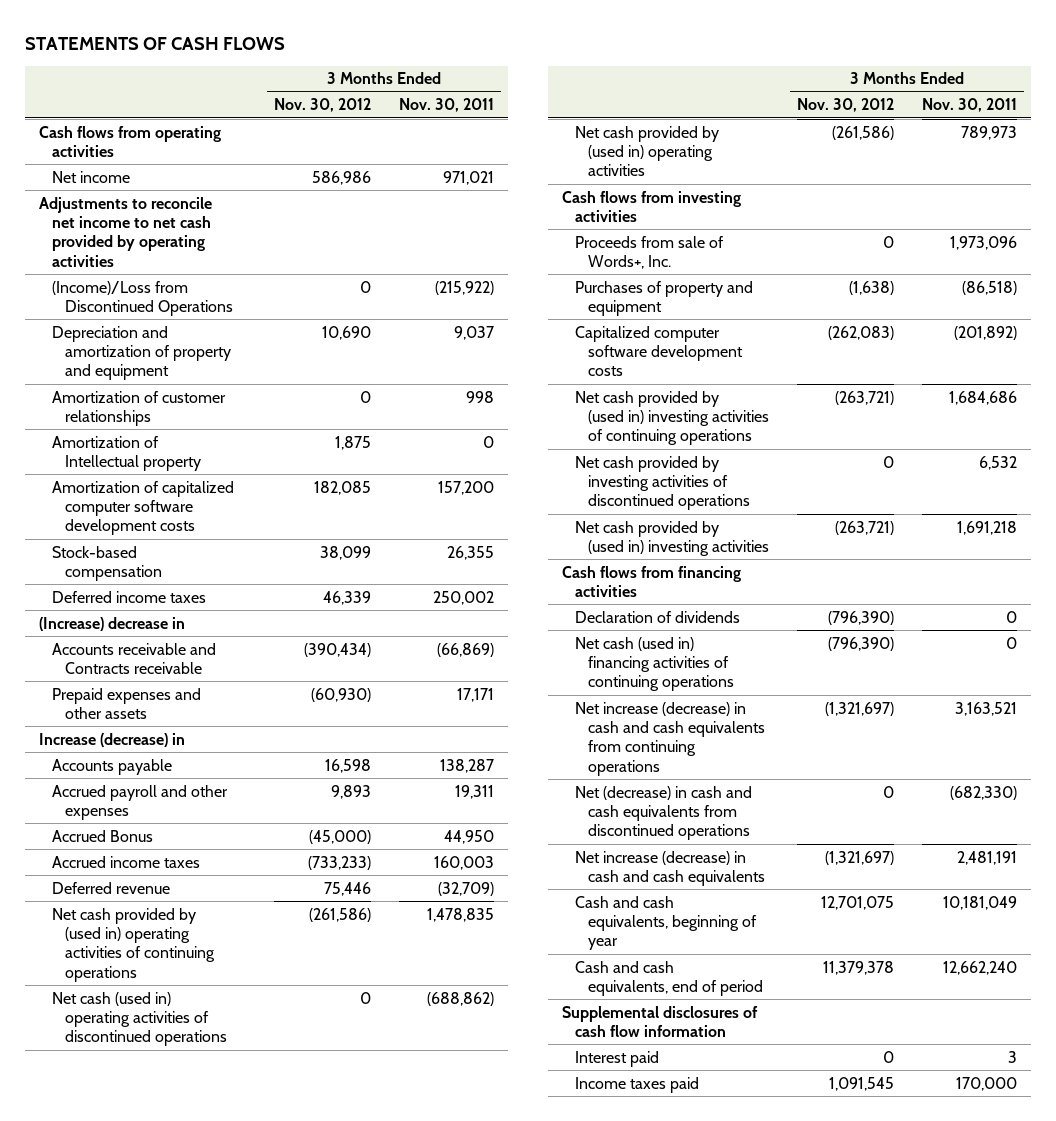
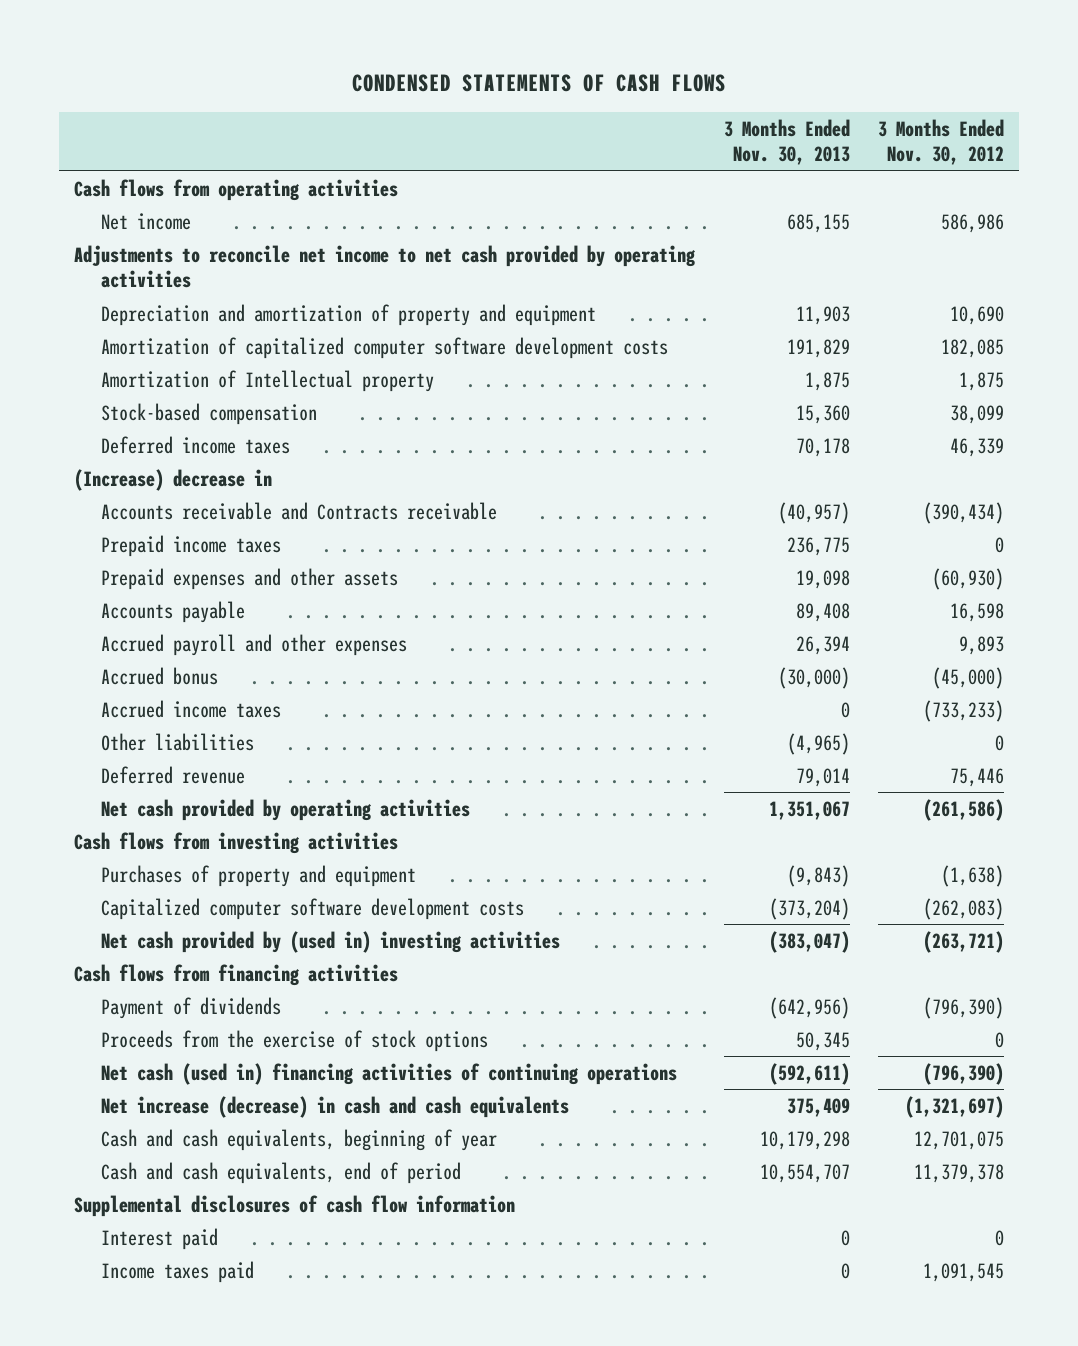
[24,36,285,50] STATEMENTS OF CASH FLOWS -> [352,74,727,93] CONDENSED STATEMENTS OF CASH FLOWS
[398,98,494,113] Nov. 30, 2011 -> none
none -> [723,118,850,166] 3 Months Ended Nov. 30, 2013
[51,280,233,316] (Income)/Loss from Discontinued Operations -> none
[51,390,226,426] Amortization of customer relationships -> none
[51,435,201,471] Amortization of Intellectual property -> [101,369,435,392] Amortization of Intellectual property
none -> [101,534,282,557] Prepaid income taxes
[38,732,185,747] Increase (decrease) in -> none
[51,829,153,842] Accrued Bonus -> [101,666,219,685] Accrued bonus
none -> [101,732,255,751] Other liabilities
[51,907,215,982] Net cash provided by (used in) operating activities of continuing operations -> none
[51,991,227,1047] Net cash (used in) operating activities of discontinued operations -> none
[574,125,719,177] Net cash provided by (used in) operating activities -> [101,798,471,821] Net cash provided by operating activities
[574,235,724,269] Proceeds from sale of Words+, Inc. -> none
[574,390,769,446] Net cash provided by (used in) investing activities of continuing operations -> none
[574,455,750,511] Net cash provided by investing activities of discontinued operations -> none
[574,610,740,623] Declaration of dividends -> [101,996,282,1019] Payment of dividends
none -> [101,1029,489,1052] Proceeds from the exercise of stock options
[574,701,765,776] Net increase (decrease) in cash and cash equivalents from continuing operations -> none
[574,785,752,841] Net (decrease) in cash and cash equivalents from discontinued operations -> none

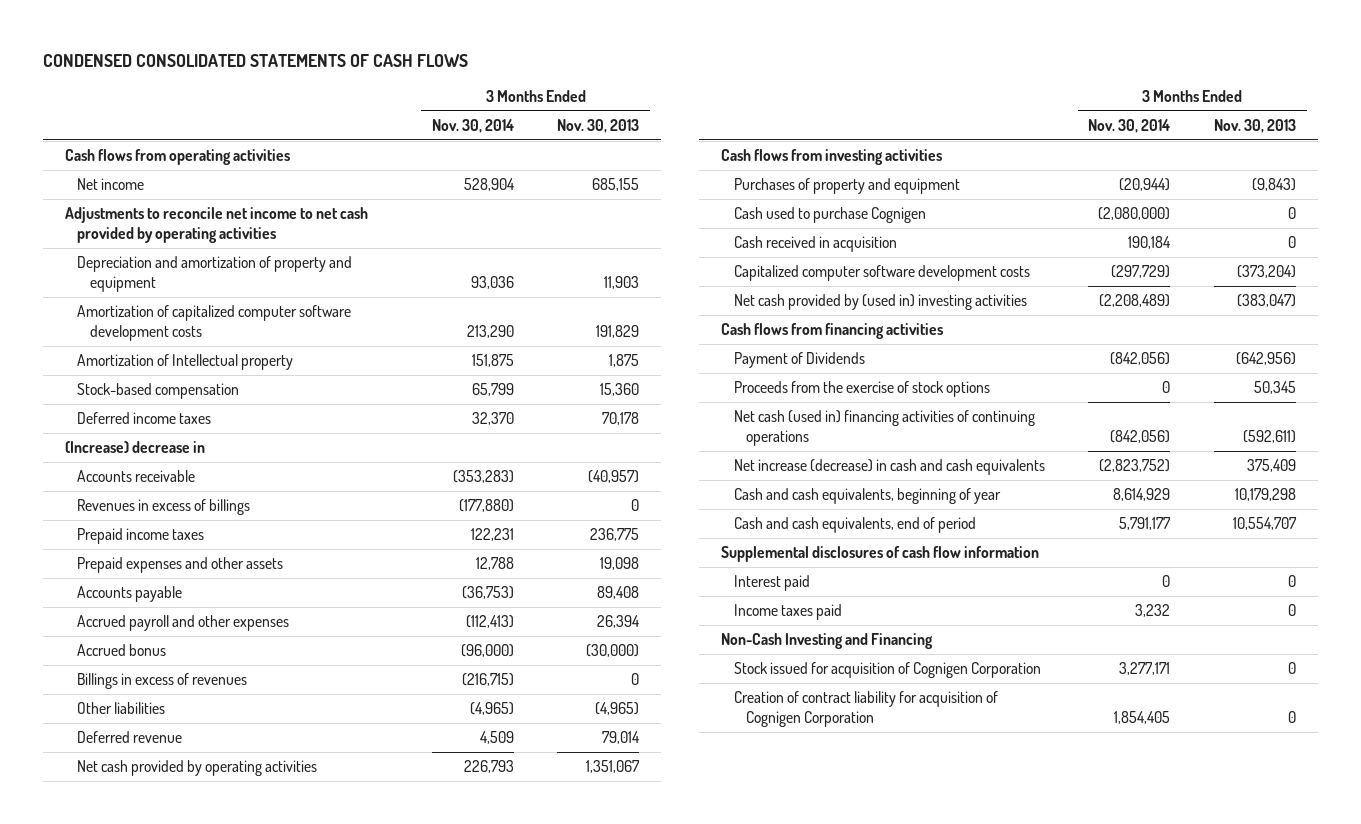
[352,74,727,93] CONDENSED STATEMENTS OF CASH FLOWS -> [42,53,468,67] CONDENSED CONSOLIDATED STATEMENTS OF CASH FLOWS
[878,118,1005,166] 3 Months Ended Nov. 30, 2012 -> none
none -> [431,118,514,133] Nov. 30, 2014
[101,501,498,520] Accounts receivable and Contracts receivable -> [77,470,196,483] Accounts receivable
none -> [77,499,251,516] Revenues in excess of billings
[101,699,282,718] Accrued income taxes -> none
none -> [77,673,248,690] Billings in excess of revenues
none -> [733,207,926,224] Cash used to purchase Cognigen
none -> [733,236,897,253] Cash received in acquisition
[101,996,282,1019] Payment of dividends -> [733,352,865,369] Payment of Dividends
none -> [721,633,934,650] Non-Cash Investing and Financing
none -> [733,662,1041,679] Stock issued for acquisition of Cognigen Corporation
none -> [733,691,998,727] Creation of contract liability for acquisition of Cognigen Corporation

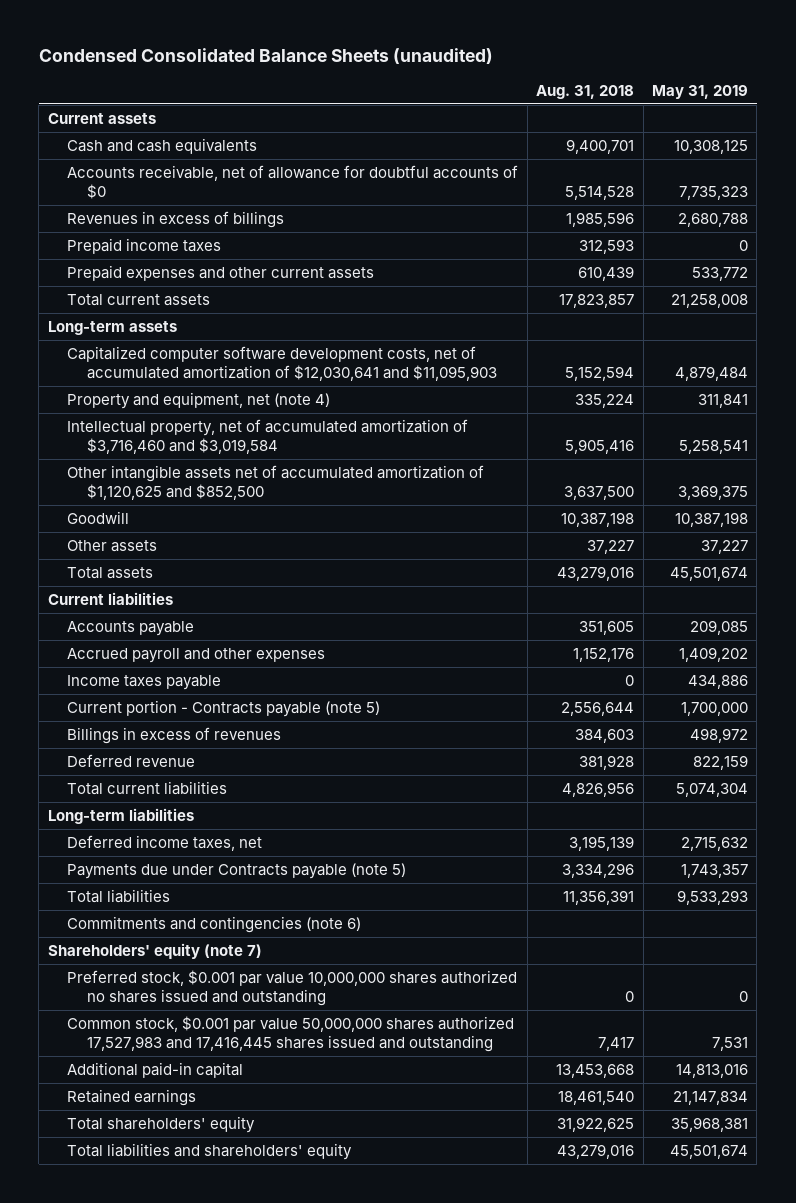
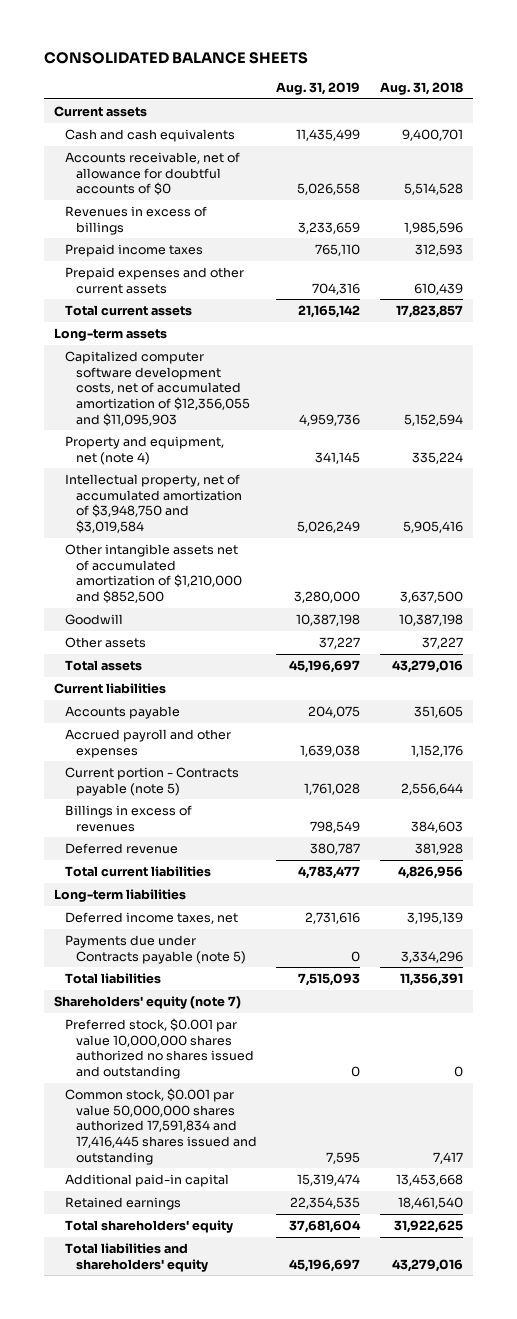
[38,48,493,65] Condensed Consolidated Balance Sheets (unaudited) -> [43,52,308,65] CONSOLIDATED BALANCE SHEETS
[652,84,749,99] May 31, 2019 -> none
none -> [276,81,361,95] Aug. 31, 2019
[67,345,498,382] Capitalized computer software development costs, net of accumulated amortization of $12,030,641 and $11,095,903 -> [64,350,250,426] Capitalized computer software development costs, net of accumulated amortization of $12,356,055 and $11,095,903
[67,418,469,455] Intellectual property, net of accumulated amortization of $3,716,460 and $3,019,584 -> [64,473,242,534] Intellectual property, net of accumulated amortization of $3,948,750 and $3,019,584
[67,464,485,501] Other intangible assets net of accumulated amortization of $1,120,625 and $852,500 -> [64,543,242,604] Other intangible assets net of accumulated amortization of $1,210,000 and $852,500
[67,674,222,690] Income taxes payable -> none
[67,915,362,933] Commitments and contingencies (note 6) -> none
[67,1015,515,1053] Common stock, $0.001 par value 50,000,000 shares authorized 17,527,983 and 17,416,445 shares issued and outstanding -> [64,1087,257,1165] Common stock, $0.001 par value 50,000,000 shares authorized 17,591,834 and 17,416,445 shares issued and outstanding

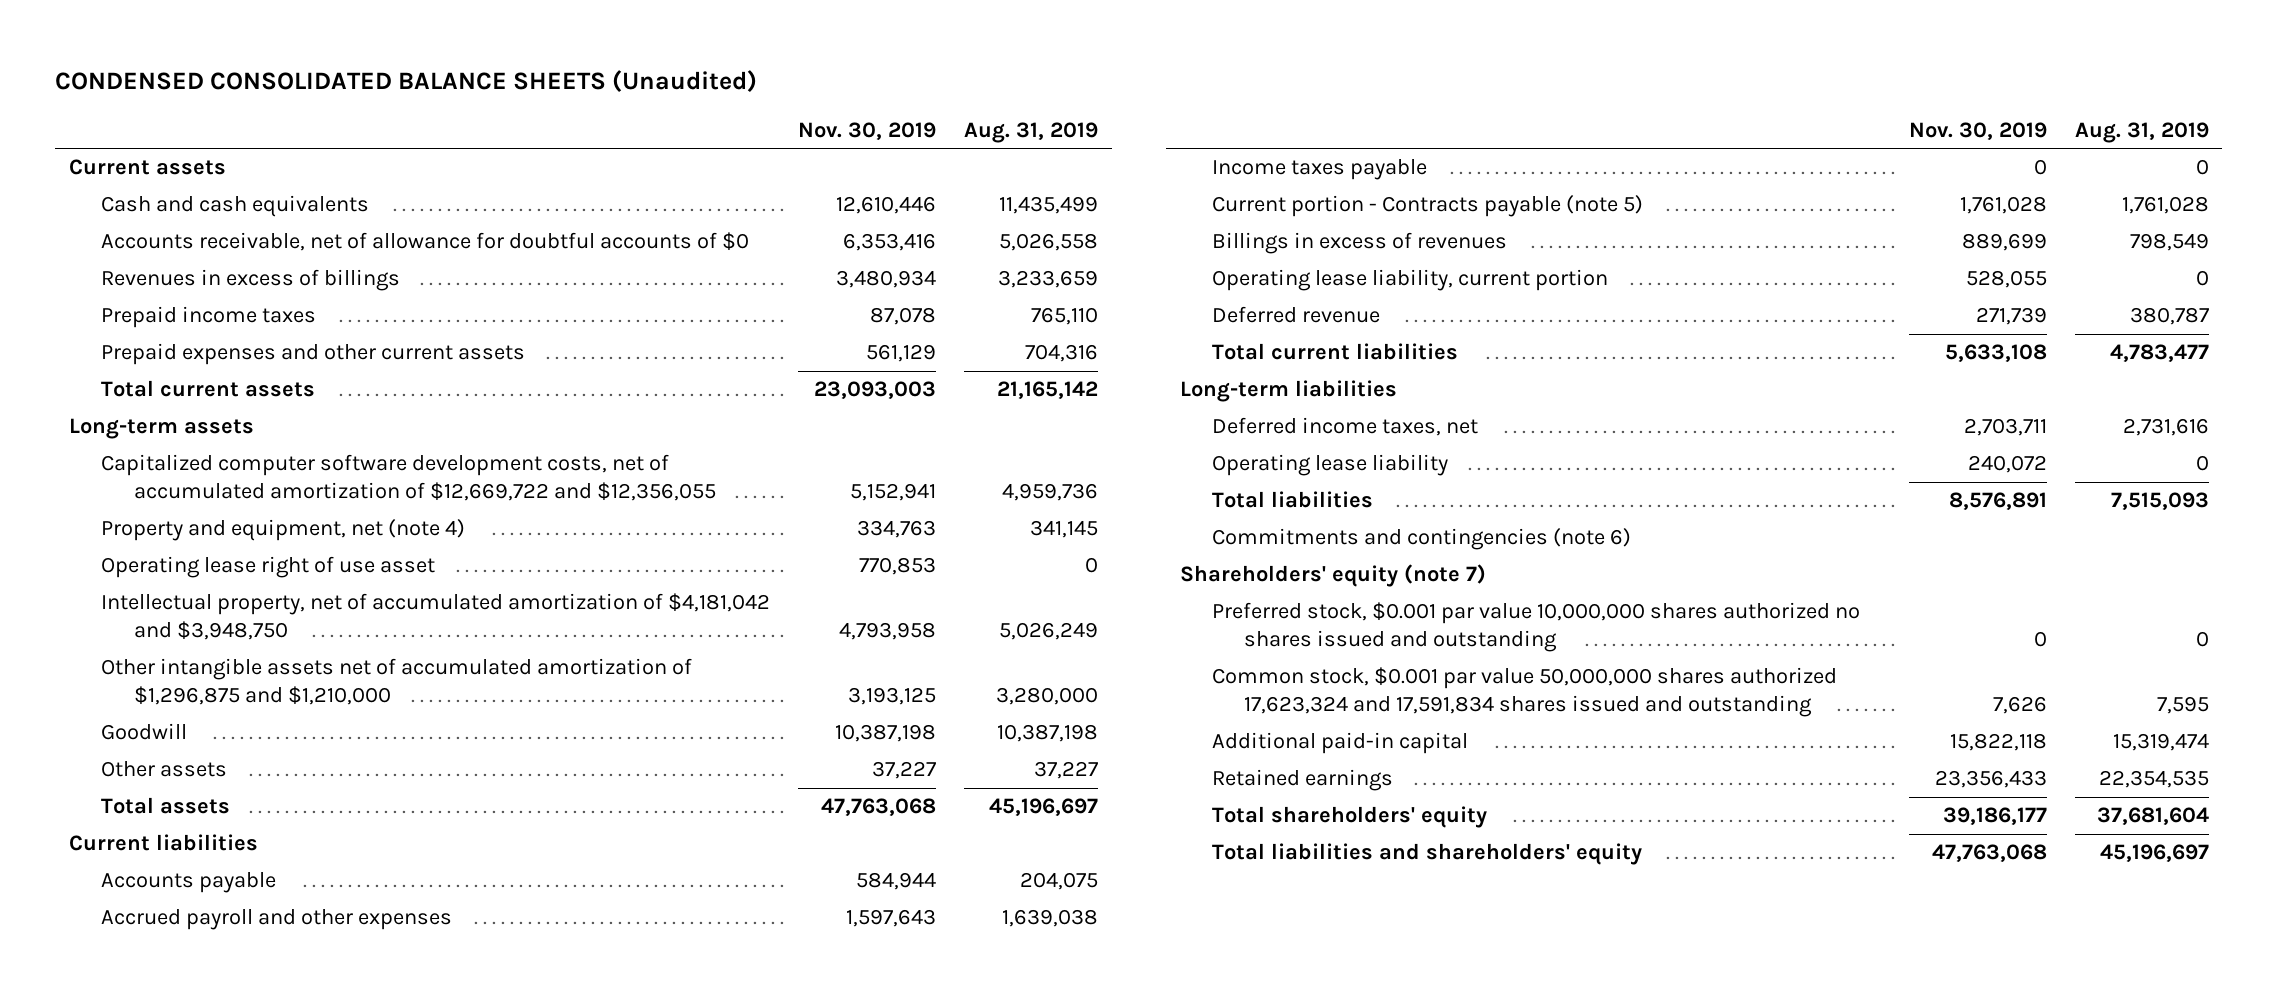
[43,52,308,65] CONSOLIDATED BALANCE SHEETS -> [55,70,758,93] CONDENSED CONSOLIDATED BALANCE SHEETS (Unaudited)
[379,81,463,95] Aug. 31, 2018 -> none
none -> [798,121,937,140] Nov. 30, 2019
[64,350,250,426] Capitalized computer software development costs, net of accumulated amortization of $12,356,055 and $11,095,903 -> [101,454,716,501] Capitalized computer software development costs, net of accumulated amortization of $12,669,722 and $12,356,055
none -> [101,556,436,579] Operating lease right of use asset
[64,473,242,534] Intellectual property, net of accumulated amortization of $3,948,750 and $3,019,584 -> [101,593,771,640] Intellectual property, net of accumulated amortization of $4,181,042 and $3,948,750
[64,543,242,604] Other intangible assets net of accumulated amortization of $1,210,000 and $852,500 -> [101,658,693,705] Other intangible assets net of accumulated amortization of $1,296,875 and $1,210,000
none -> [1212,159,1428,181] Income taxes payable
none -> [1212,269,1609,292] Operating lease liability, current portion
[64,934,246,964] Payments due under Contracts payable (note 5) -> none
none -> [1212,454,1449,477] Operating lease liability
none -> [1212,528,1632,551] Commitments and contingencies (note 6)
[64,1087,257,1165] Common stock, $0.001 par value 50,000,000 shares authorized 17,591,834 and 17,416,445 shares issued and outstanding -> [1212,667,1838,717] Common stock, $0.001 par value 50,000,000 shares authorized 17,623,324 and 17,591,834 shares issued and outstanding

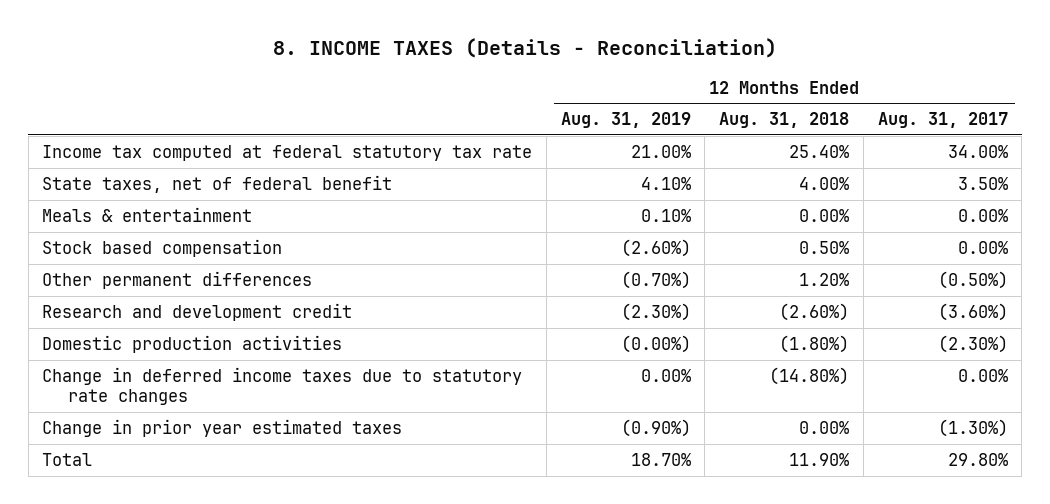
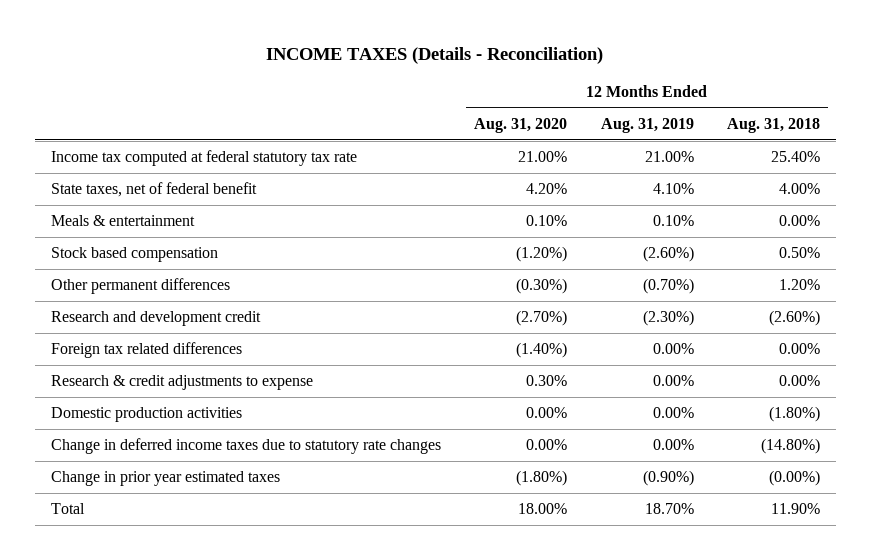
[272,37,777,58] 8. INCOME TAXES (Details - Reconciliation) -> [266,46,604,64] INCOME TAXES (Details - Reconciliation)
[877,112,1008,129] Aug. 31, 2017 -> none
none -> [474,117,568,133] Aug. 31, 2020
none -> [51,342,243,359] Foreign tax related differences
none -> [51,375,314,391] Research & credit adjustments to expense
[620,335,691,354] (0.00%) -> [652,407,694,419] 0.00%
[799,421,850,435] 0.00% -> [768,470,820,487] (0.00%)

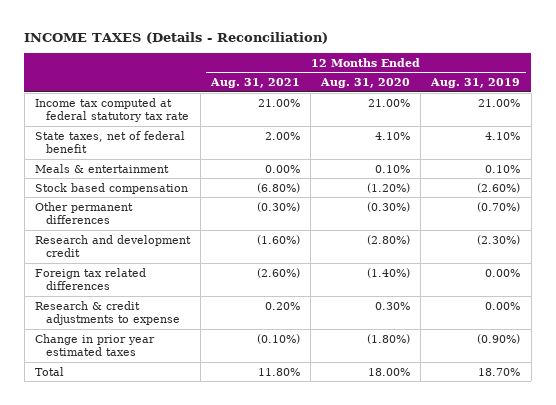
[726,117,820,133] Aug. 31, 2018 -> none
none -> [210,77,301,88] Aug. 31, 2021
[526,183,568,195] 4.20% -> [375,131,411,140] 4.10%
[516,310,568,327] (2.70%) -> [367,234,411,245] (2.80%)
[51,407,243,423] Domestic production activities -> none
[51,438,442,455] Change in deferred income taxes due to statutory rate changes -> none

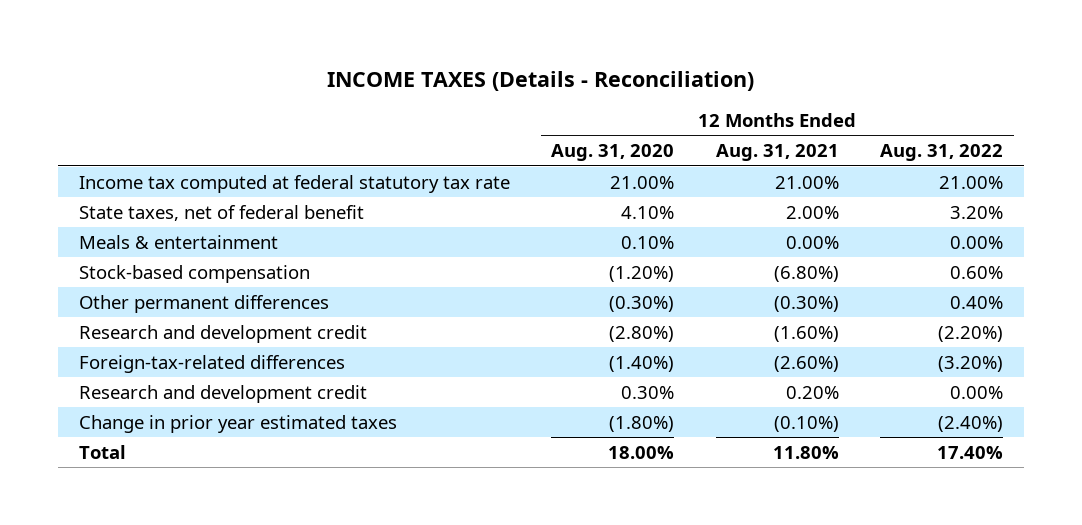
[430,77,521,88] Aug. 31, 2019 -> none
none -> [880,144,1004,162] Aug. 31, 2022
[35,182,189,194] Stock based compensation -> [78,264,310,283] Stock-based compensation
[35,300,180,326] Research & credit adjustments to expense -> none
[35,267,147,291] Foreign tax related differences -> [78,354,345,373] Foreign-tax-related differences
none -> [78,384,367,403] Research and development credit

